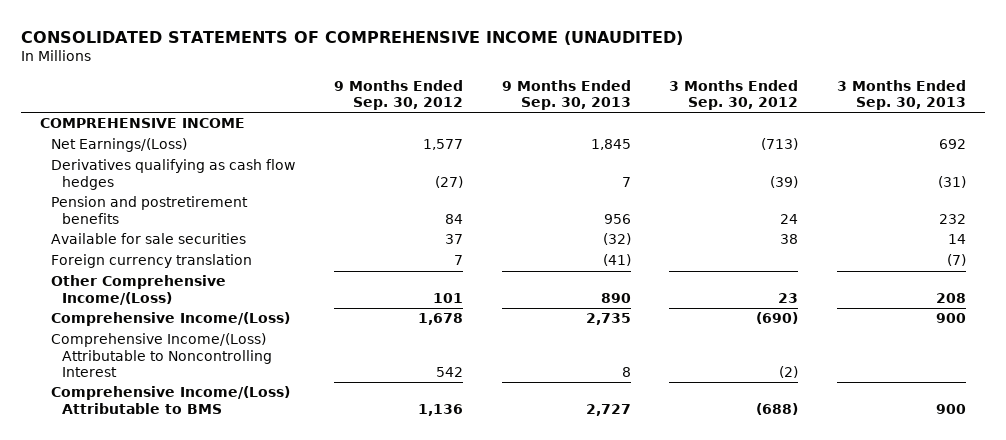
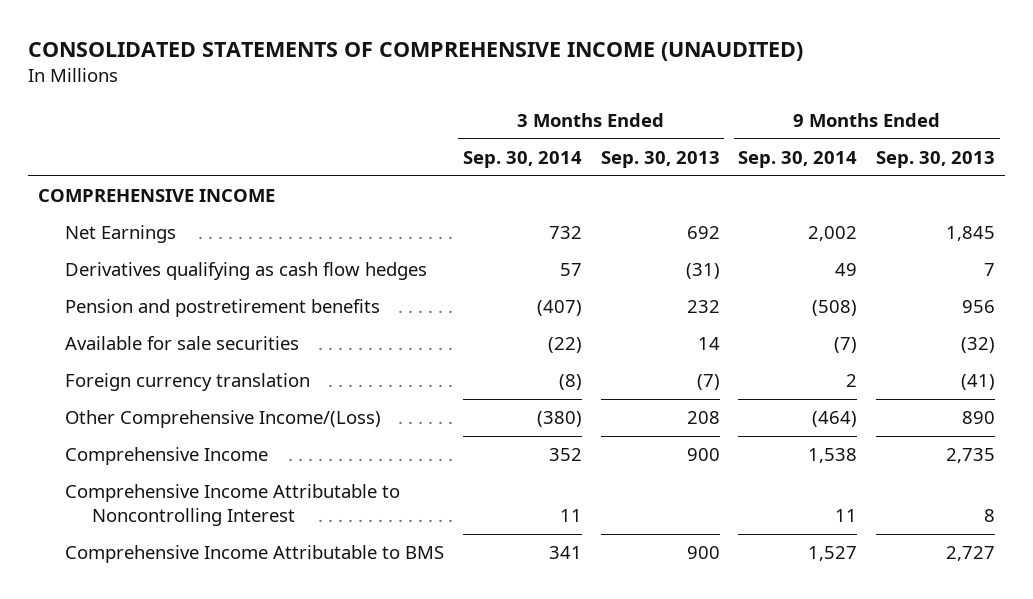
[333,79,463,110] 9 Months Ended Sep. 30, 2012 -> none
[669,79,799,110] 3 Months Ended Sep. 30, 2012 -> none
none -> [462,150,582,168] Sep. 30, 2014
none -> [738,150,858,168] Sep. 30, 2014
[51,138,188,153] Net Earnings/(Loss) -> [65,225,177,244] Net Earnings
[51,312,291,327] Comprehensive Income/(Loss) -> [65,447,269,466] Comprehensive Income
[51,333,273,377] Comprehensive Income/(Loss) Attributable to Noncontrolling Interest -> [65,484,401,527] Comprehensive Income Attributable to Noncontrolling Interest
[51,386,291,414] Comprehensive Income/(Loss) Attributable to BMS -> [65,545,445,564] Comprehensive Income Attributable to BMS

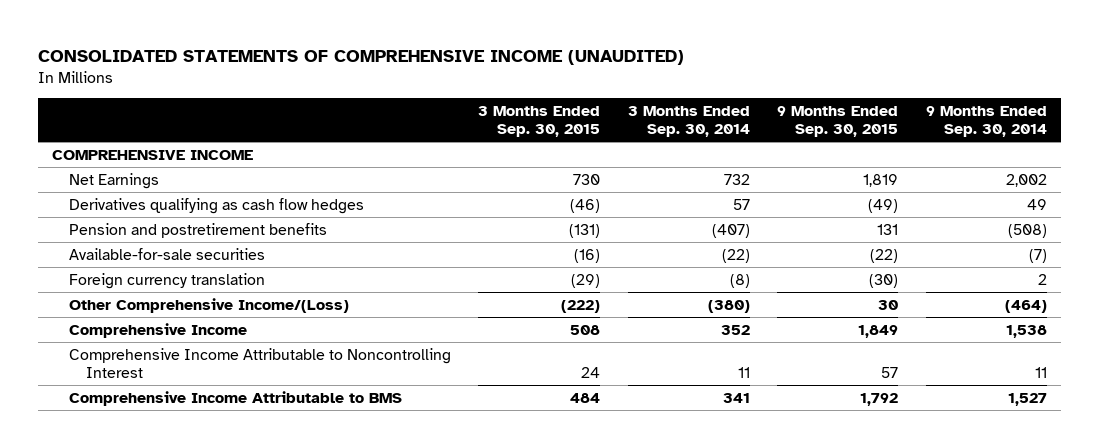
[600,150,720,168] Sep. 30, 2013 -> none
[876,150,996,168] Sep. 30, 2013 -> none
none -> [478,106,601,138] 3 Months Ended Sep. 30, 2015
none -> [777,106,899,138] 9 Months Ended Sep. 30, 2015
[65,336,300,351] Available for sale securities -> [68,247,265,260] Available-for-sale securities

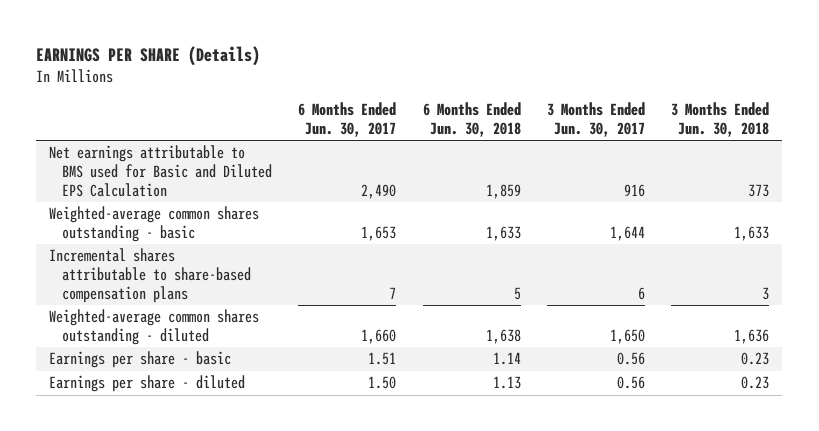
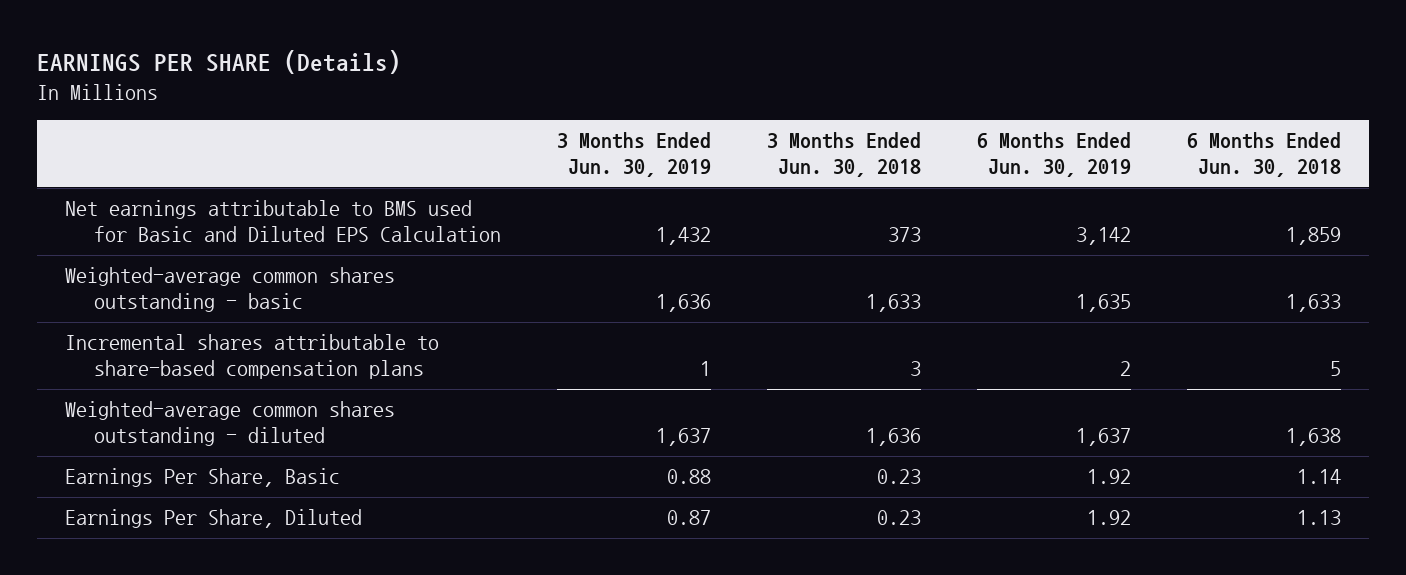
[298,102,397,137] 6 Months Ended Jun. 30, 2017 -> none
[546,102,645,137] 3 Months Ended Jun. 30, 2017 -> none
none -> [556,132,711,177] 3 Months Ended Jun. 30, 2019
none -> [976,132,1131,177] 6 Months Ended Jun. 30, 2019
[49,351,232,369] Earnings per share - basic -> [64,468,340,488] Earnings Per Share, Basic
[49,375,246,393] Earnings per share - diluted -> [64,509,362,529] Earnings Per Share, Diluted

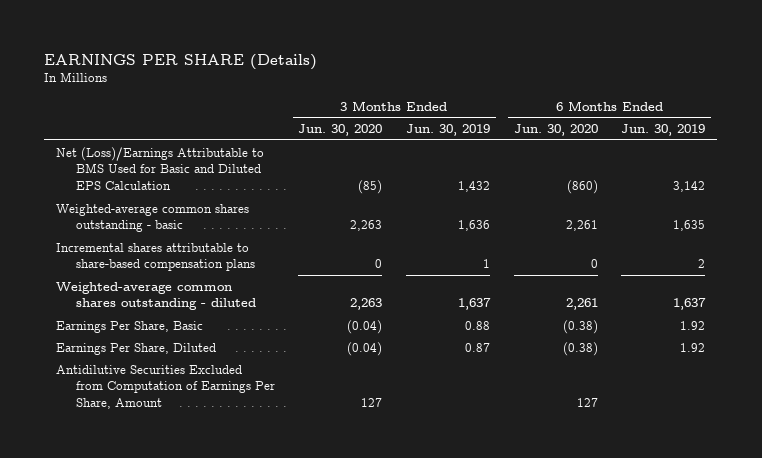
[766,132,921,177] 3 Months Ended Jun. 30, 2018 -> none
[1186,132,1341,177] 6 Months Ended Jun. 30, 2018 -> none
none -> [298,124,383,137] Jun. 30, 2020
none -> [513,124,598,137] Jun. 30, 2020
[64,200,501,242] Net earnings attributable to BMS used for Basic and Diluted EPS Calculation -> [56,146,265,190] Net (Loss)/Earnings Attributable to BMS Used for Basic and Diluted EPS Calculation
none -> [56,364,275,409] Antidilutive Securities Excluded from Computation of Earnings Per Share, Amount

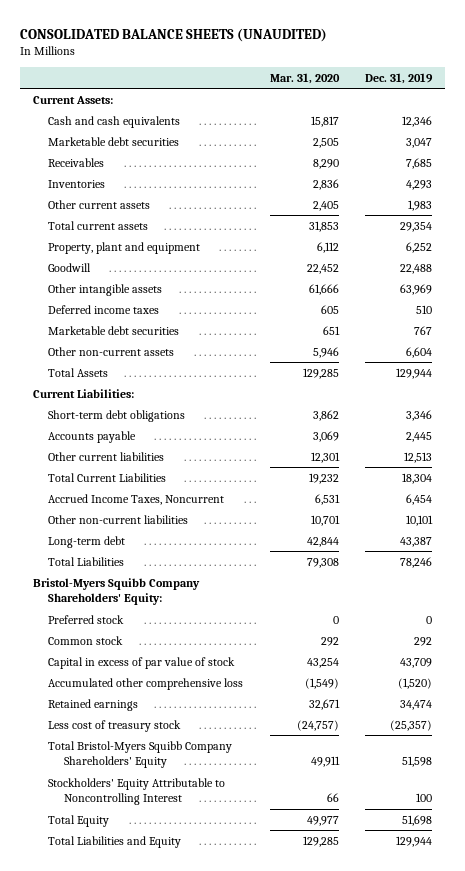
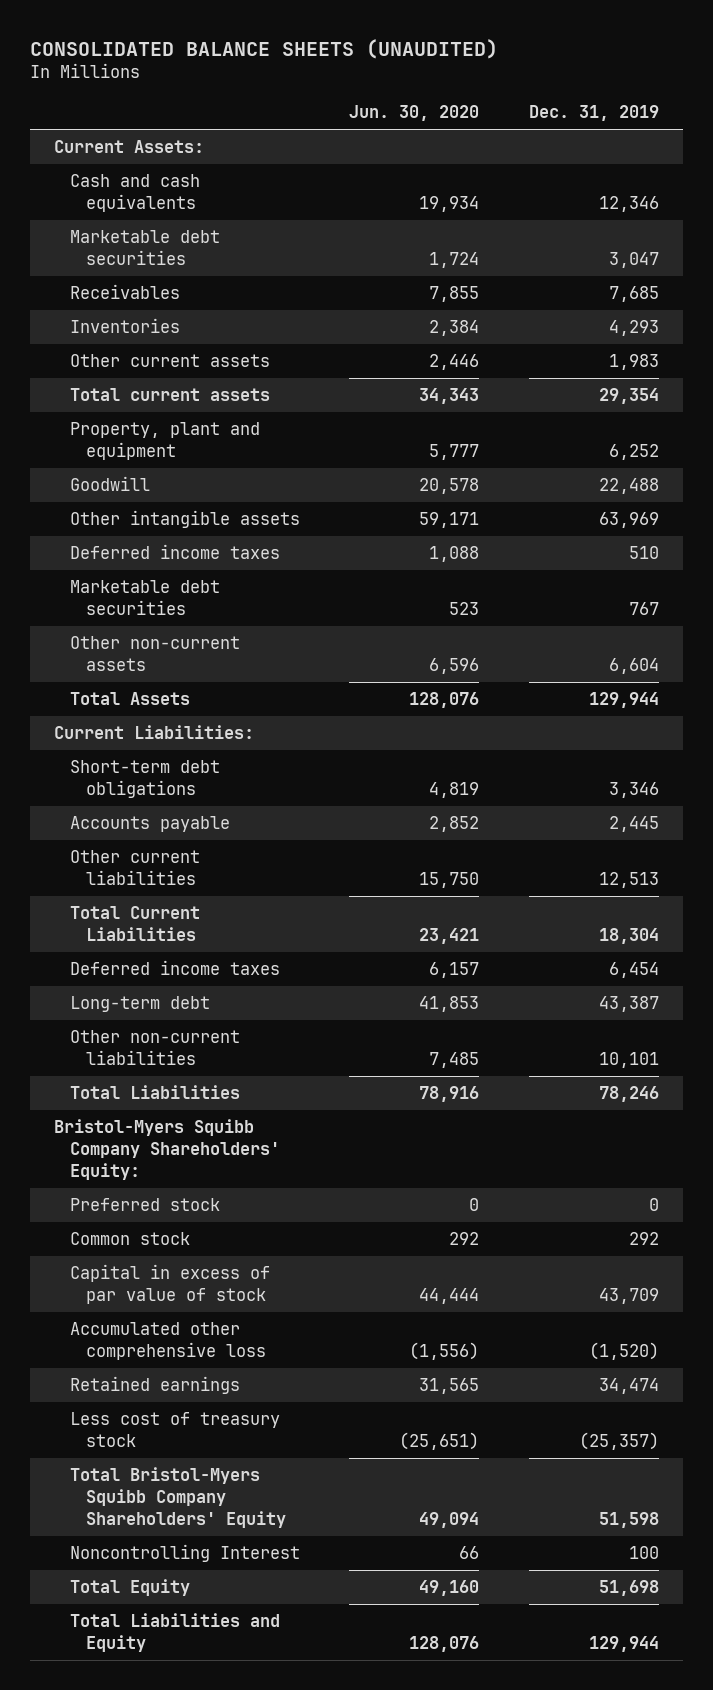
[269,73,340,85] Mar. 31, 2020 -> none
none -> [349,105,480,122] Jun. 30, 2020
[48,493,225,505] Accrued Income Taxes, Noncurrent -> [69,960,280,976] Deferred income taxes
[48,514,189,524] Other non-current liabilities -> [69,1030,240,1066] Other non-current liabilities
[48,777,226,806] Stockholders' Equity Attributable to Noncontrolling Interest -> [69,1544,300,1563] Noncontrolling Interest

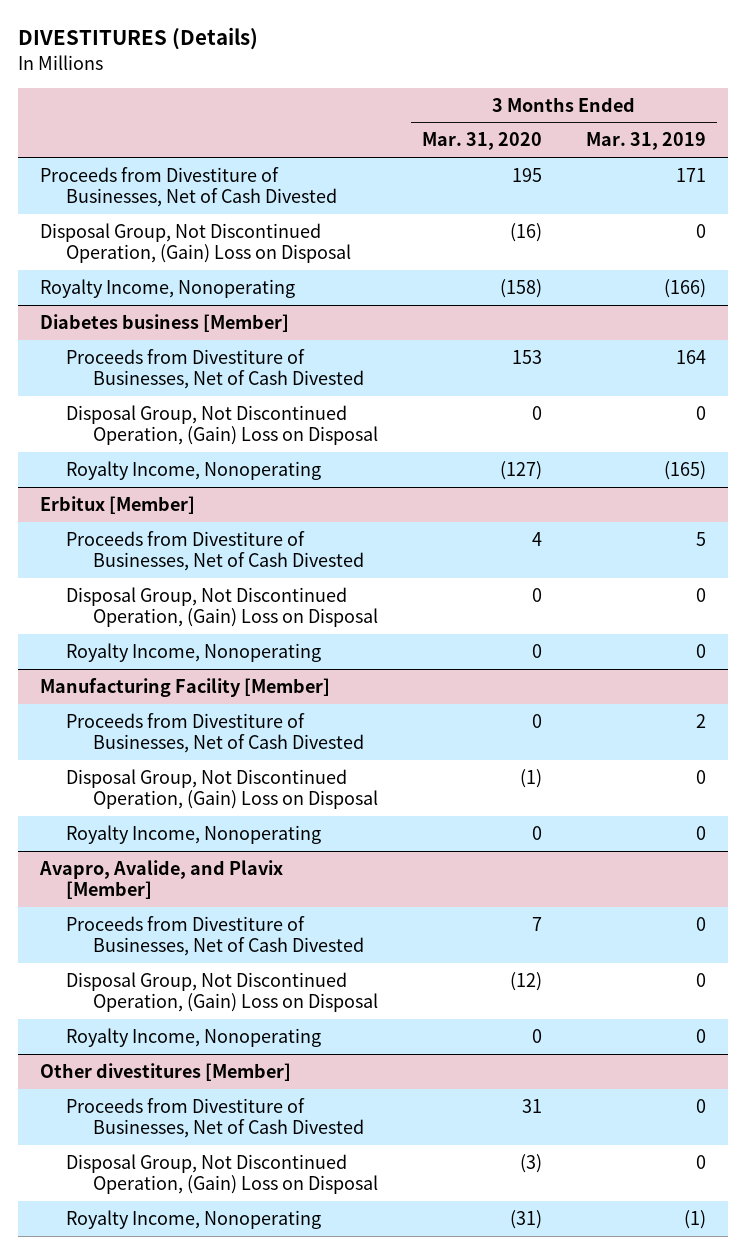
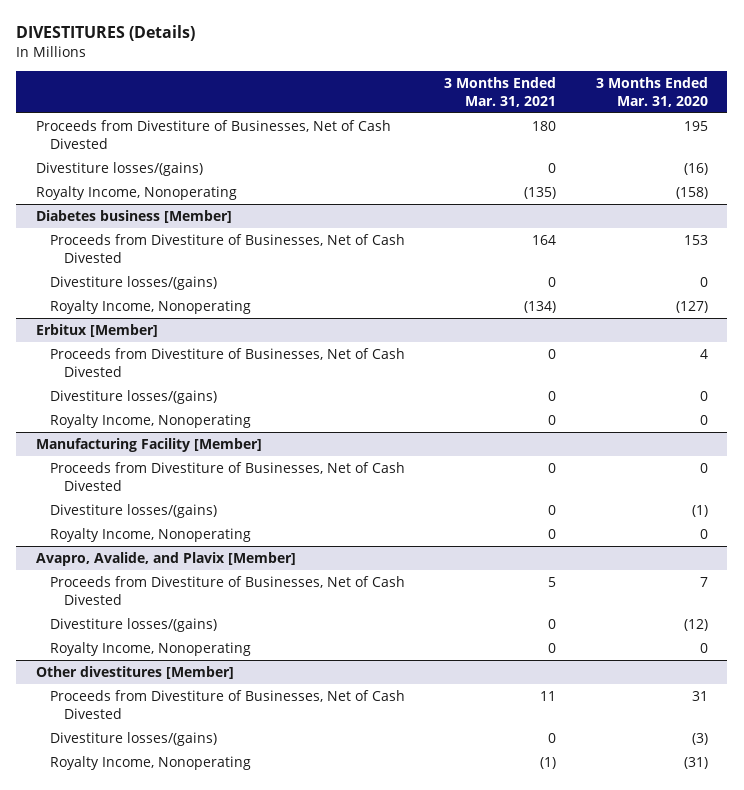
[585,132,706,151] Mar. 31, 2019 -> none
none -> [444,77,557,108] 3 Months Ended Mar. 31, 2021
[39,222,352,263] Disposal Group, Not Discontinued Operation, (Gain) Loss on Disposal -> [36,161,204,176] Divestiture losses/(gains)
[66,404,378,445] Disposal Group, Not Discontinued Operation, (Gain) Loss on Disposal -> [50,275,218,290] Divestiture losses/(gains)
[66,586,378,627] Disposal Group, Not Discontinued Operation, (Gain) Loss on Disposal -> [50,389,218,404] Divestiture losses/(gains)
[66,768,378,809] Disposal Group, Not Discontinued Operation, (Gain) Loss on Disposal -> [50,503,218,518] Divestiture losses/(gains)
[66,971,378,1012] Disposal Group, Not Discontinued Operation, (Gain) Loss on Disposal -> [50,617,218,632] Divestiture losses/(gains)
[66,1153,378,1194] Disposal Group, Not Discontinued Operation, (Gain) Loss on Disposal -> [50,731,218,746] Divestiture losses/(gains)

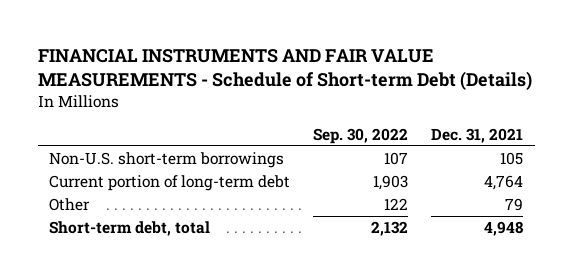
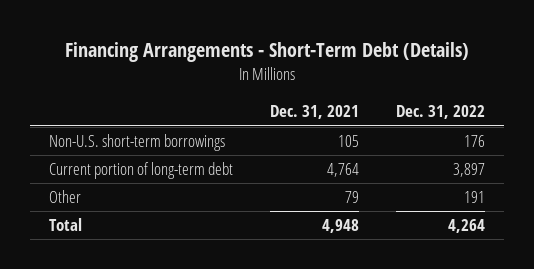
[37,48,532,91] FINANCIAL INSTRUMENTS AND FAIR VALUE MEASUREMENTS - Schedule of Short-term Debt (Details) -> [64,41,469,62] Financing Arrangements - Short-Term Debt (Details)
[313,127,409,144] Sep. 30, 2022 -> none
none -> [395,105,485,120] Dec. 31, 2022
[49,221,211,237] Short-term debt, total -> [48,218,82,232] Total

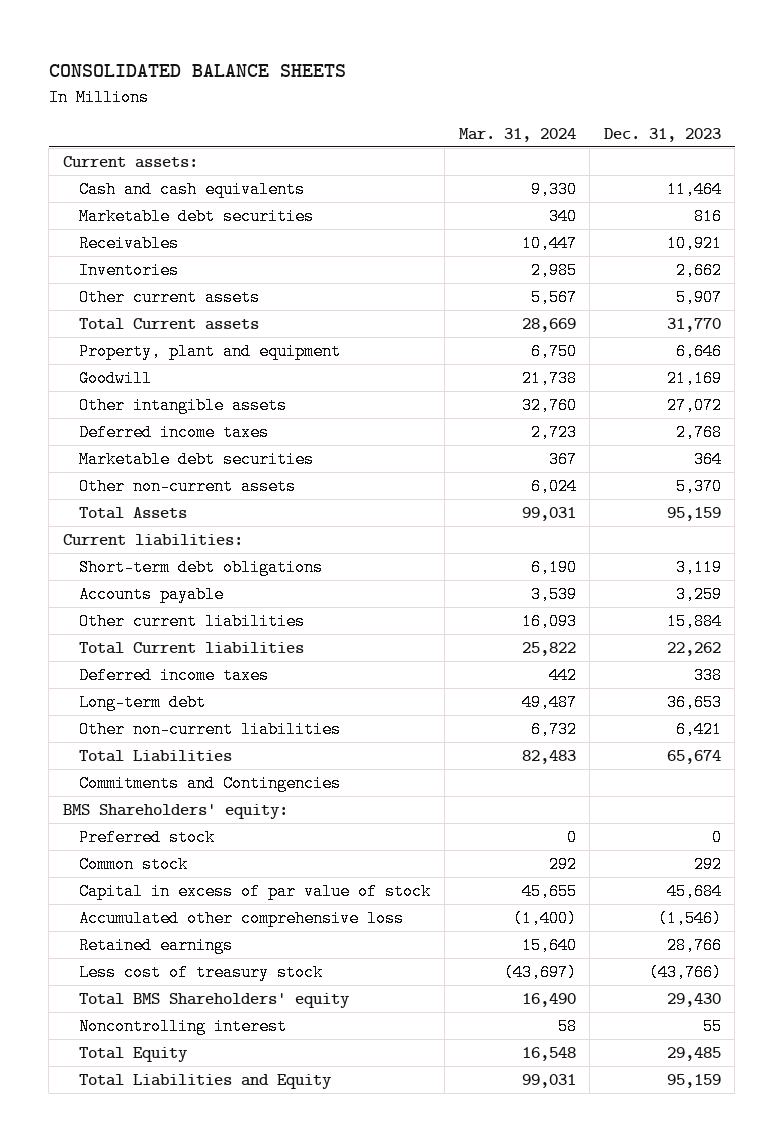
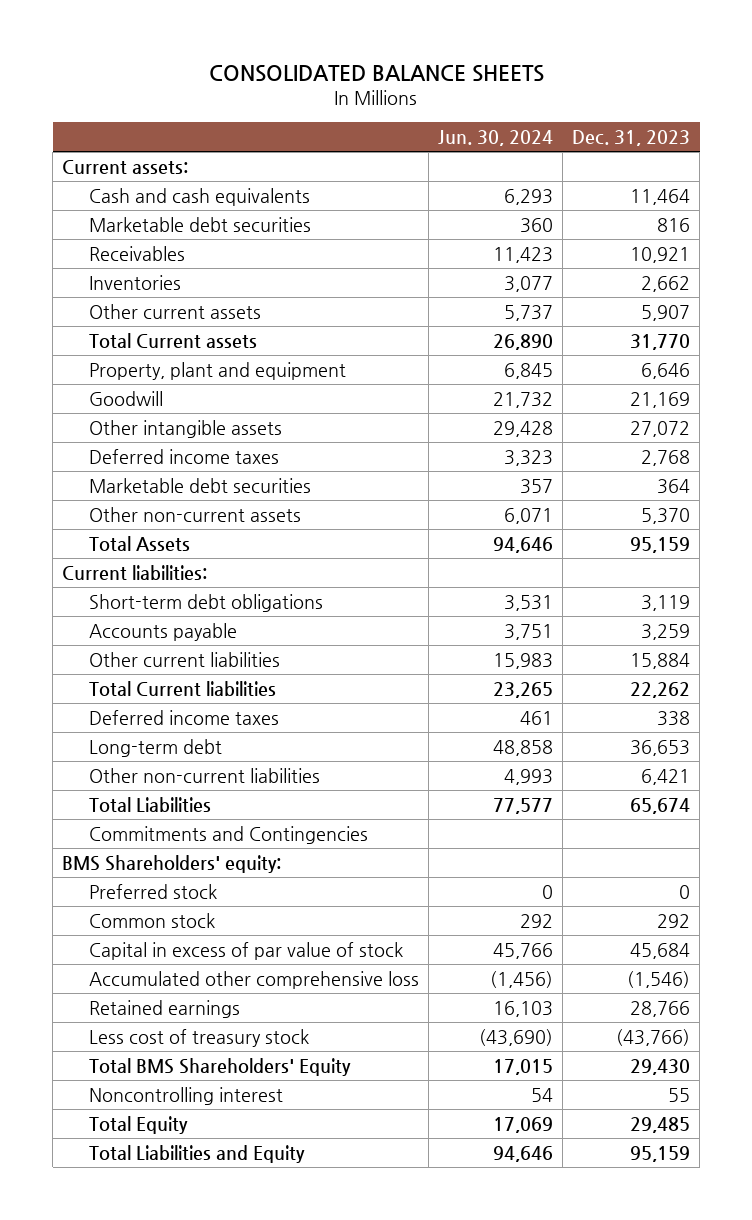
[458,127,576,142] Mar. 31, 2024 -> none
none -> [438,130,554,147] Jun. 30, 2024
[79,993,351,1009] Total BMS Shareholders' equity -> [89,1057,352,1076] Total BMS Shareholders' Equity

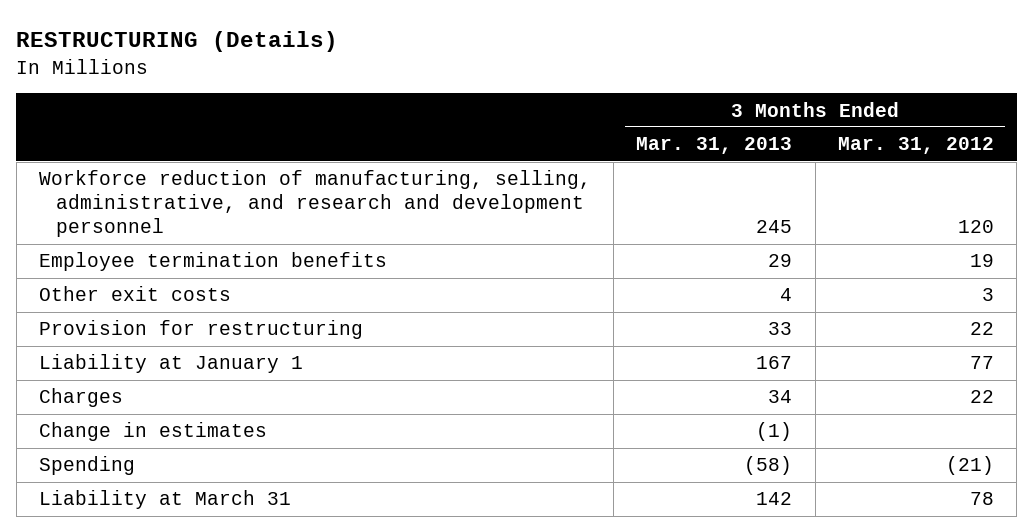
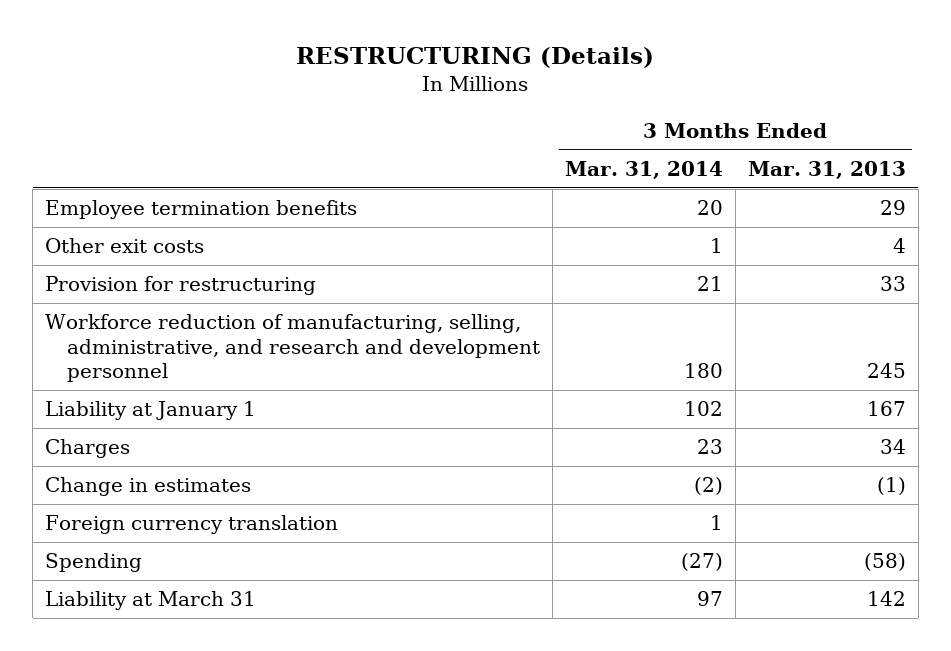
[837,137,994,155] Mar. 31, 2012 -> none
none -> [564,160,723,179] Mar. 31, 2014
[39,170,592,238] Workforce reduction of manufacturing, selling, administrative, and research and development personnel -> [45,314,540,383] Workforce reduction of manufacturing, selling, administrative, and research and development personnel
none -> [45,515,339,535] Foreign currency translation

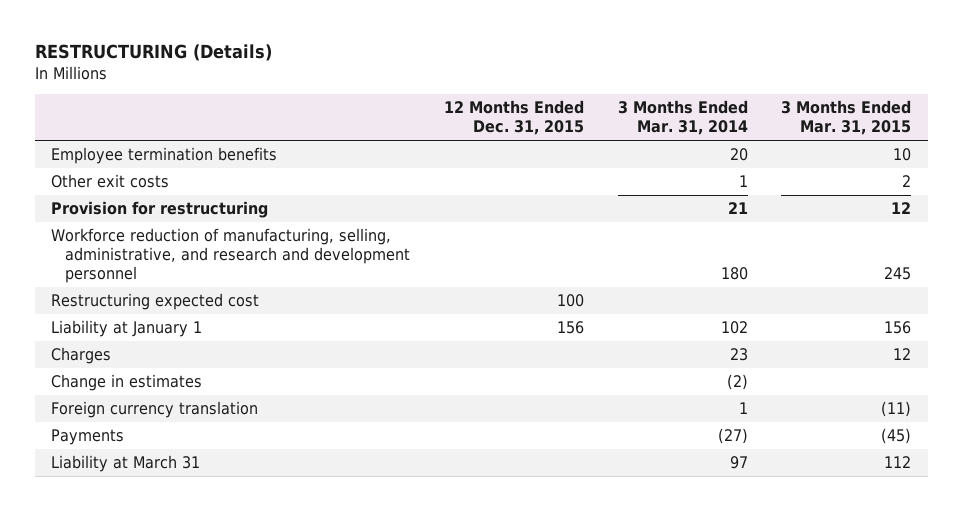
[747,160,906,179] Mar. 31, 2013 -> none
none -> [443,100,584,136] 12 Months Ended Dec. 31, 2015
none -> [781,100,912,136] 3 Months Ended Mar. 31, 2015
none -> [51,292,260,310] Restructuring expected cost
[45,553,143,573] Spending -> [51,428,125,445] Payments

